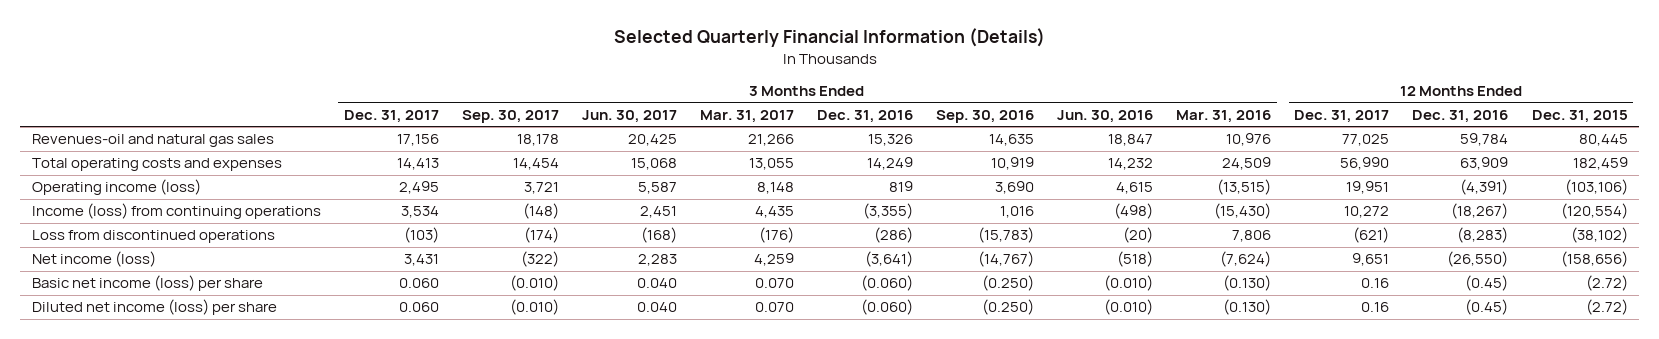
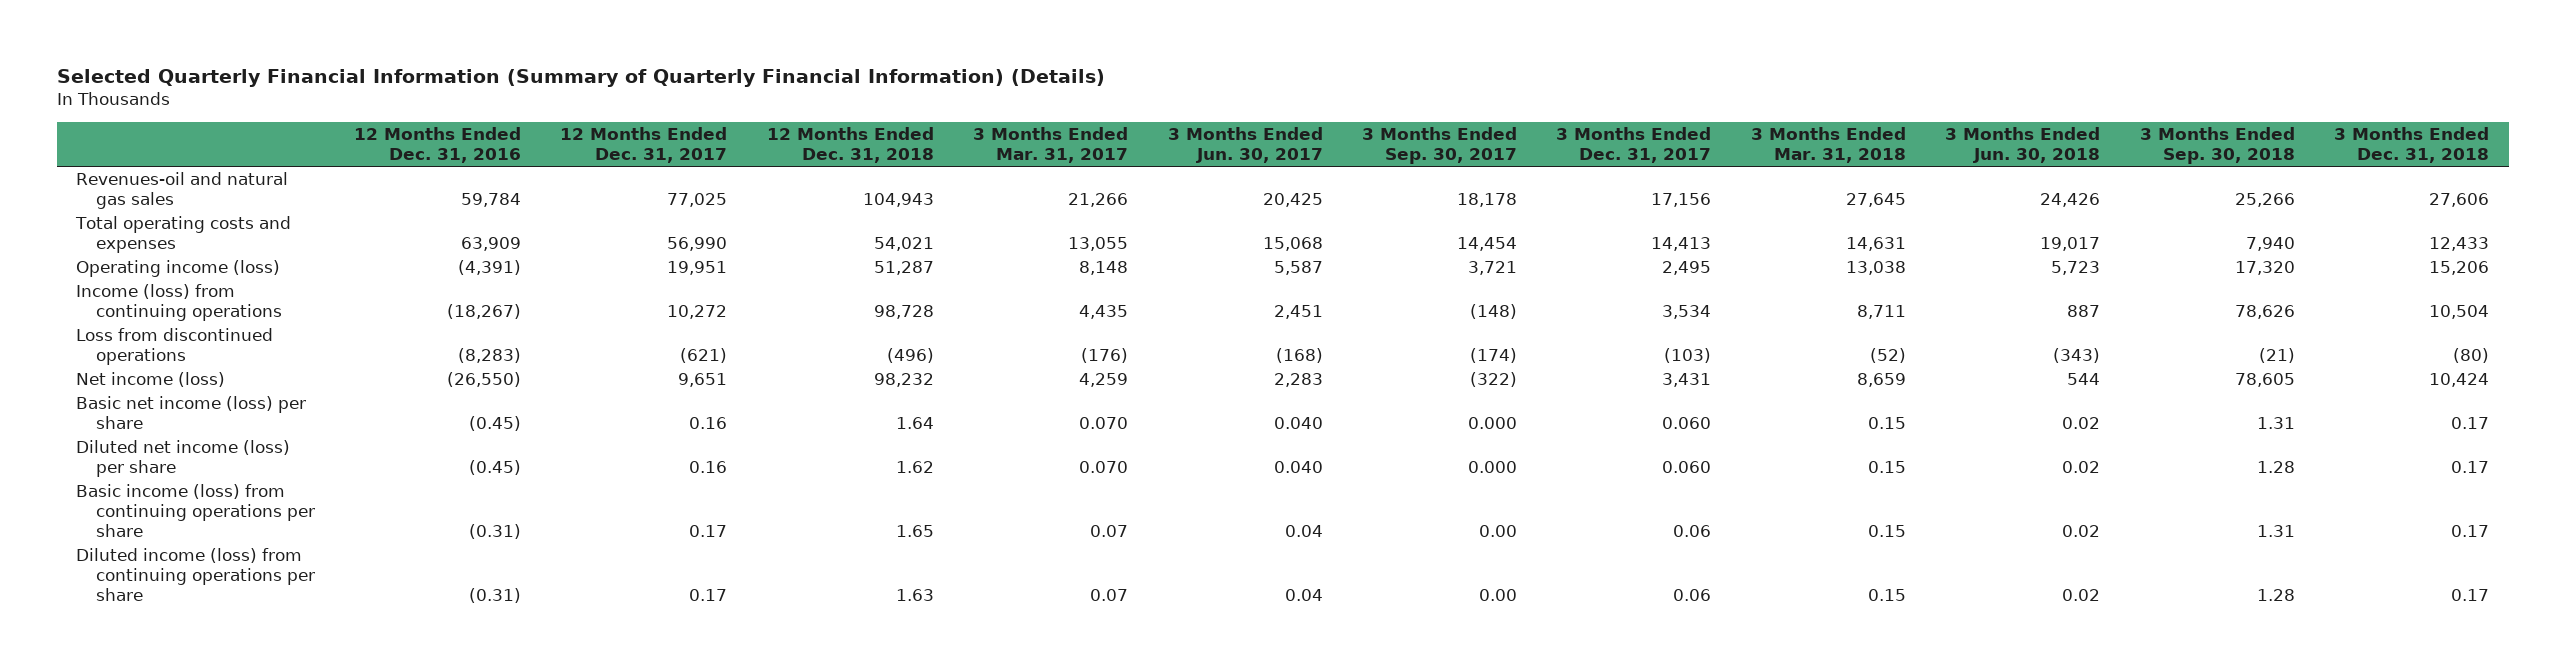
[613,28,1045,48] Selected Quarterly Financial Information (Details) -> [56,68,1105,87] Selected Quarterly Financial Information (Summary of Quarterly Financial Information) (Details)
[816,109,913,123] Dec. 31, 2016 -> none
[936,109,1035,123] Sep. 30, 2016 -> none
[1057,109,1154,123] Jun. 30, 2016 -> none
[1176,109,1272,123] Mar. 31, 2016 -> none
[1531,109,1628,123] Dec. 31, 2015 -> none
none -> [766,127,934,163] 12 Months Ended Dec. 31, 2018
none -> [1750,127,1906,163] 3 Months Ended Mar. 31, 2018
none -> [1945,127,2101,163] 3 Months Ended Jun. 30, 2018
none -> [2139,127,2295,164] 3 Months Ended Sep. 30, 2018
none -> [2333,127,2489,163] 3 Months Ended Dec. 31, 2018
[509,275,559,292] (0.010) -> [1467,417,1517,430] 0.000
[509,299,559,316] (0.010) -> [1467,461,1517,474] 0.000
none -> [76,484,315,537] Basic income (loss) from continuing operations per share
none -> [76,548,315,601] Diluted income (loss) from continuing operations per share

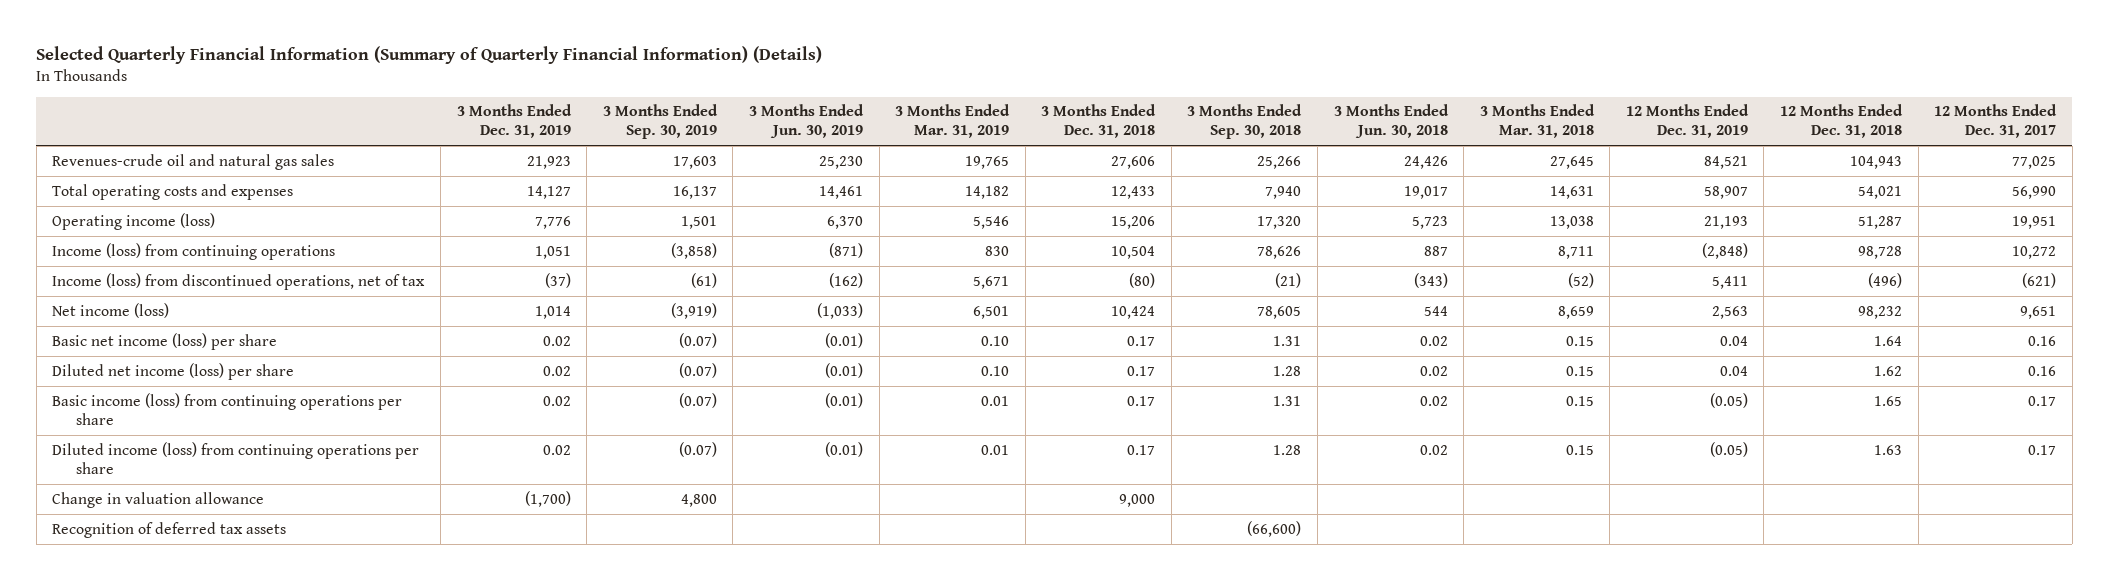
[353,127,521,163] 12 Months Ended Dec. 31, 2016 -> none
[973,127,1129,163] 3 Months Ended Mar. 31, 2017 -> none
[1167,127,1323,163] 3 Months Ended Jun. 30, 2017 -> none
[1361,127,1517,164] 3 Months Ended Sep. 30, 2017 -> none
[1556,127,1712,163] 3 Months Ended Dec. 31, 2017 -> none
none -> [456,104,572,139] 3 Months Ended Dec. 31, 2019
none -> [602,104,718,140] 3 Months Ended Sep. 30, 2019
none -> [748,104,864,139] 3 Months Ended Jun. 30, 2019
none -> [895,104,1011,139] 3 Months Ended Mar. 31, 2019
none -> [1625,104,1749,139] 12 Months Ended Dec. 31, 2019
[76,172,289,210] Revenues-oil and natural gas sales -> [52,153,335,170] Revenues-crude oil and natural gas sales
[76,328,274,366] Loss from discontinued operations -> [52,272,426,290] Income (loss) from discontinued operations, net of tax
none -> [52,491,265,508] Change in valuation allowance
none -> [52,521,287,538] Recognition of deferred tax assets

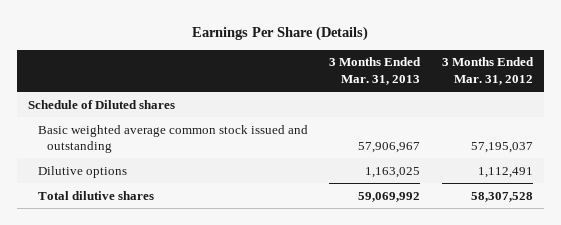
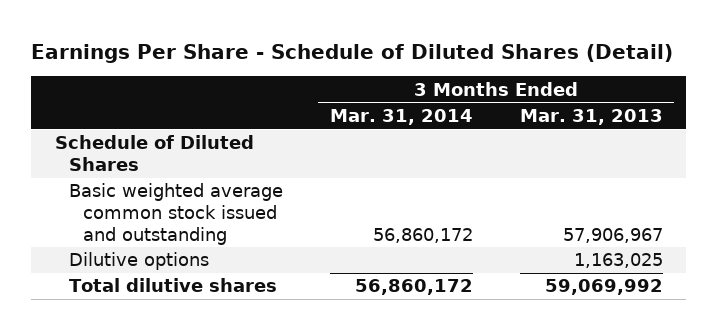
[192,26,369,42] Earnings Per Share (Details) -> [31,43,674,63] Earnings Per Share - Schedule of Diluted Shares (Detail)
[441,57,534,85] 3 Months Ended Mar. 31, 2012 -> none
none -> [329,109,473,126] Mar. 31, 2014
[27,99,175,109] Schedule of Diluted shares -> [54,135,254,172] Schedule of Diluted Shares

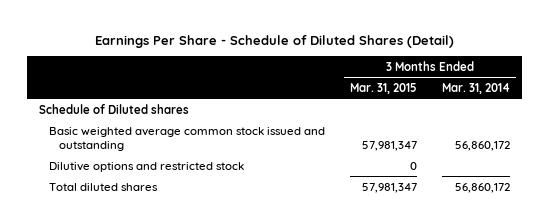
[519,109,663,126] Mar. 31, 2013 -> none
none -> [350,83,418,95] Mar. 31, 2015
[54,135,254,172] Schedule of Diluted Shares -> [39,103,190,114] Schedule of Diluted shares
[69,252,210,271] Dilutive options -> [49,161,245,172] Dilutive options and restricted stock
[69,278,278,293] Total dilutive shares -> [49,182,159,191] Total diluted shares

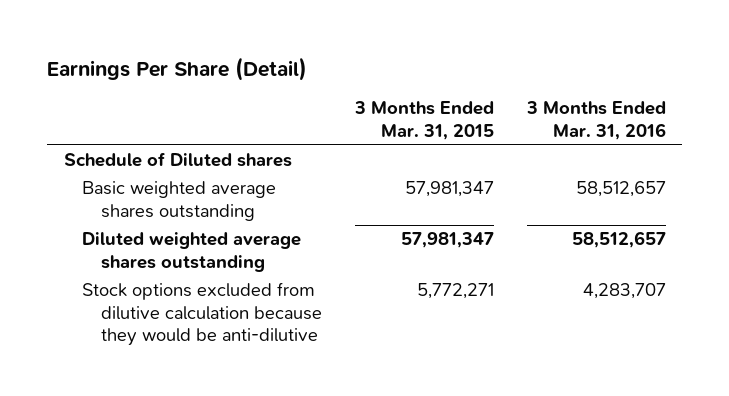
[94,34,454,48] Earnings Per Share - Schedule of Diluted Shares (Detail) -> [47,56,308,81] Earnings Per Share (Detail)
[441,83,510,95] Mar. 31, 2014 -> none
none -> [525,101,666,140] 3 Months Ended Mar. 31, 2016
[49,161,245,172] Dilutive options and restricted stock -> none
[49,126,326,151] Basic weighted average common stock issued and outstanding -> [82,181,277,221] Basic weighted average shares outstanding
[49,182,159,191] Total diluted shares -> [82,232,302,272] Diluted weighted average shares outstanding
none -> [82,282,322,347] Stock options excluded from dilutive calculation because they would be anti-dilutive

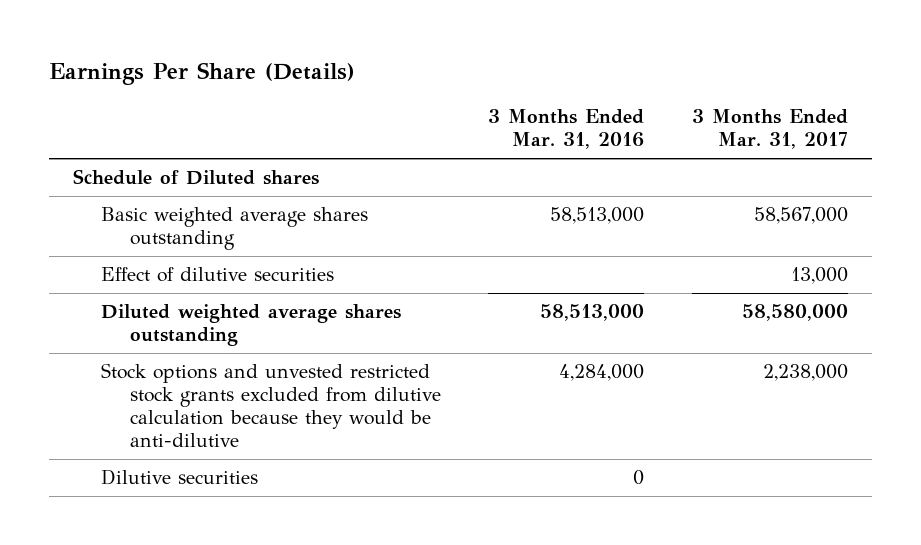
[47,56,308,81] Earnings Per Share (Detail) -> [48,61,355,85] Earnings Per Share (Details)
[353,101,494,140] 3 Months Ended Mar. 31, 2015 -> none
none -> [692,109,849,150] 3 Months Ended Mar. 31, 2017
[575,181,666,198] 58,512,657 -> [550,207,645,225] 58,513,000
none -> [101,267,335,283] Effect of dilutive securities
[571,231,666,249] 58,512,657 -> [540,304,645,322] 58,513,000
[82,282,322,347] Stock options excluded from dilutive calculation because they would be anti-dilutive -> [101,363,441,448] Stock options and unvested restricted stock grants excluded from dilutive calculation because they would be anti-dilutive
[582,283,666,300] 4,283,707 -> [559,364,645,382] 4,284,000
none -> [101,469,259,486] Dilutive securities

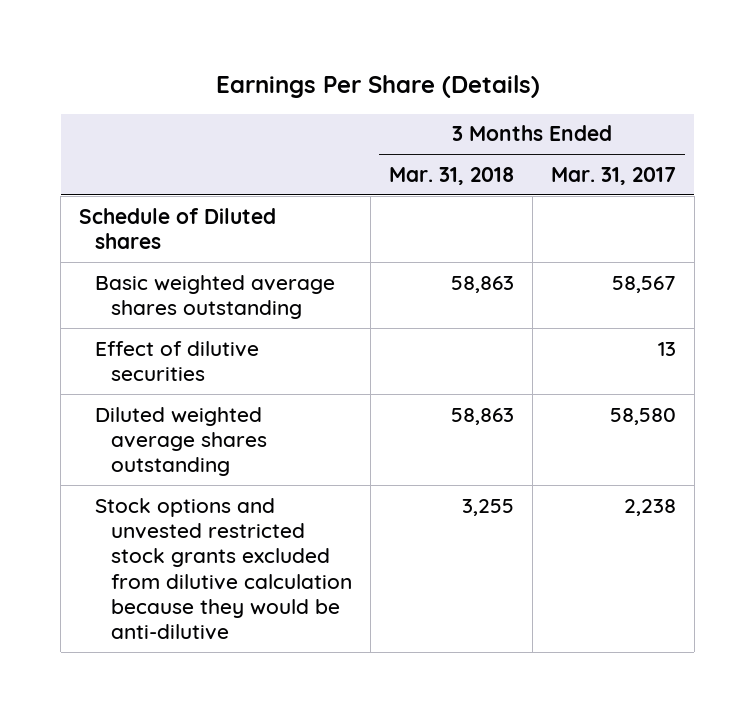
[488,109,645,150] 3 Months Ended Mar. 31, 2016 -> none
none -> [388,166,514,185] Mar. 31, 2018
[101,469,259,486] Dilutive securities -> none
[754,207,849,225] 58,567,000 -> [611,275,676,293] 58,567
[791,267,849,285] 13,000 -> [657,341,676,356] 13
[742,304,849,322] 58,580,000 -> [609,407,676,425] 58,580
[763,364,849,382] 2,238,000 -> [623,498,676,516] 2,238

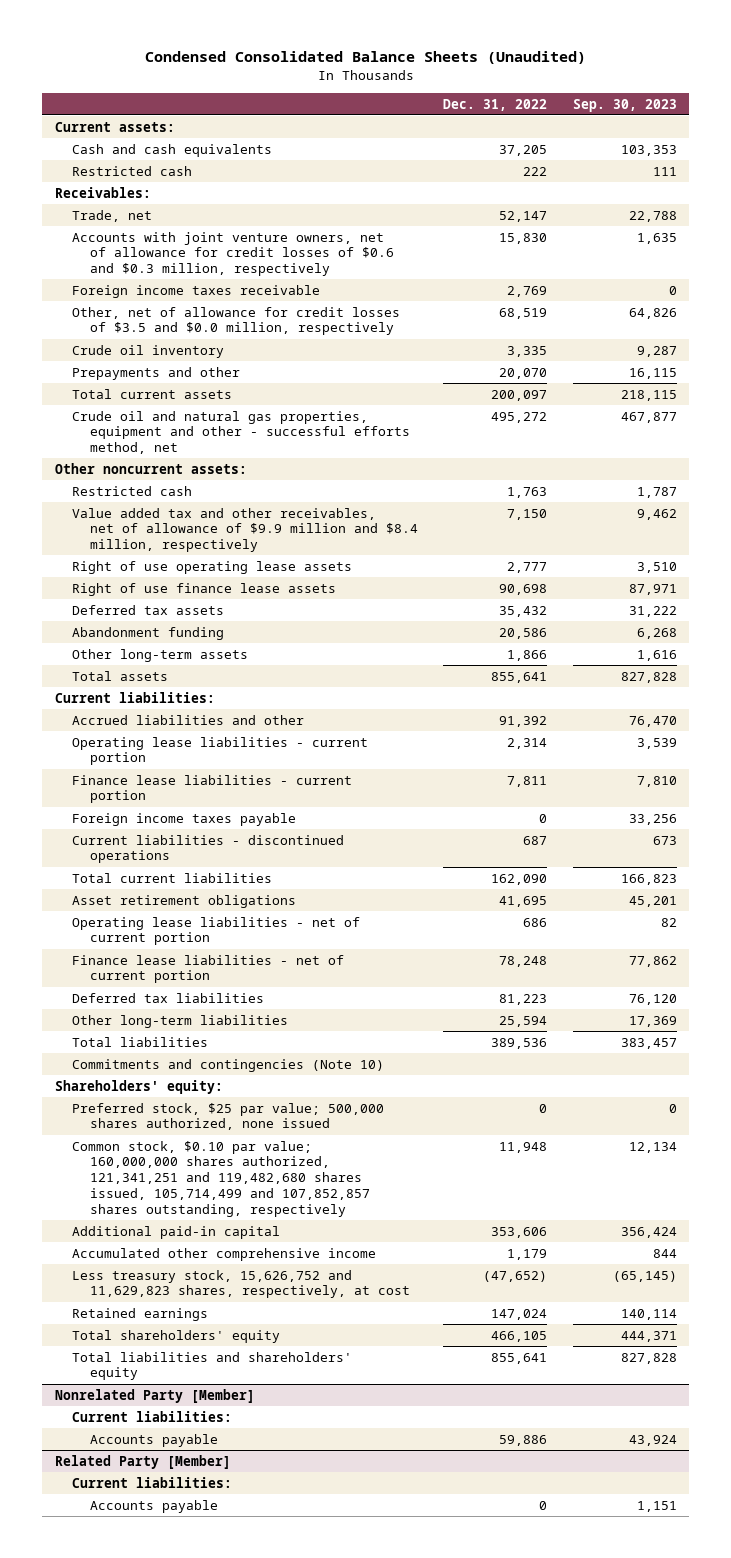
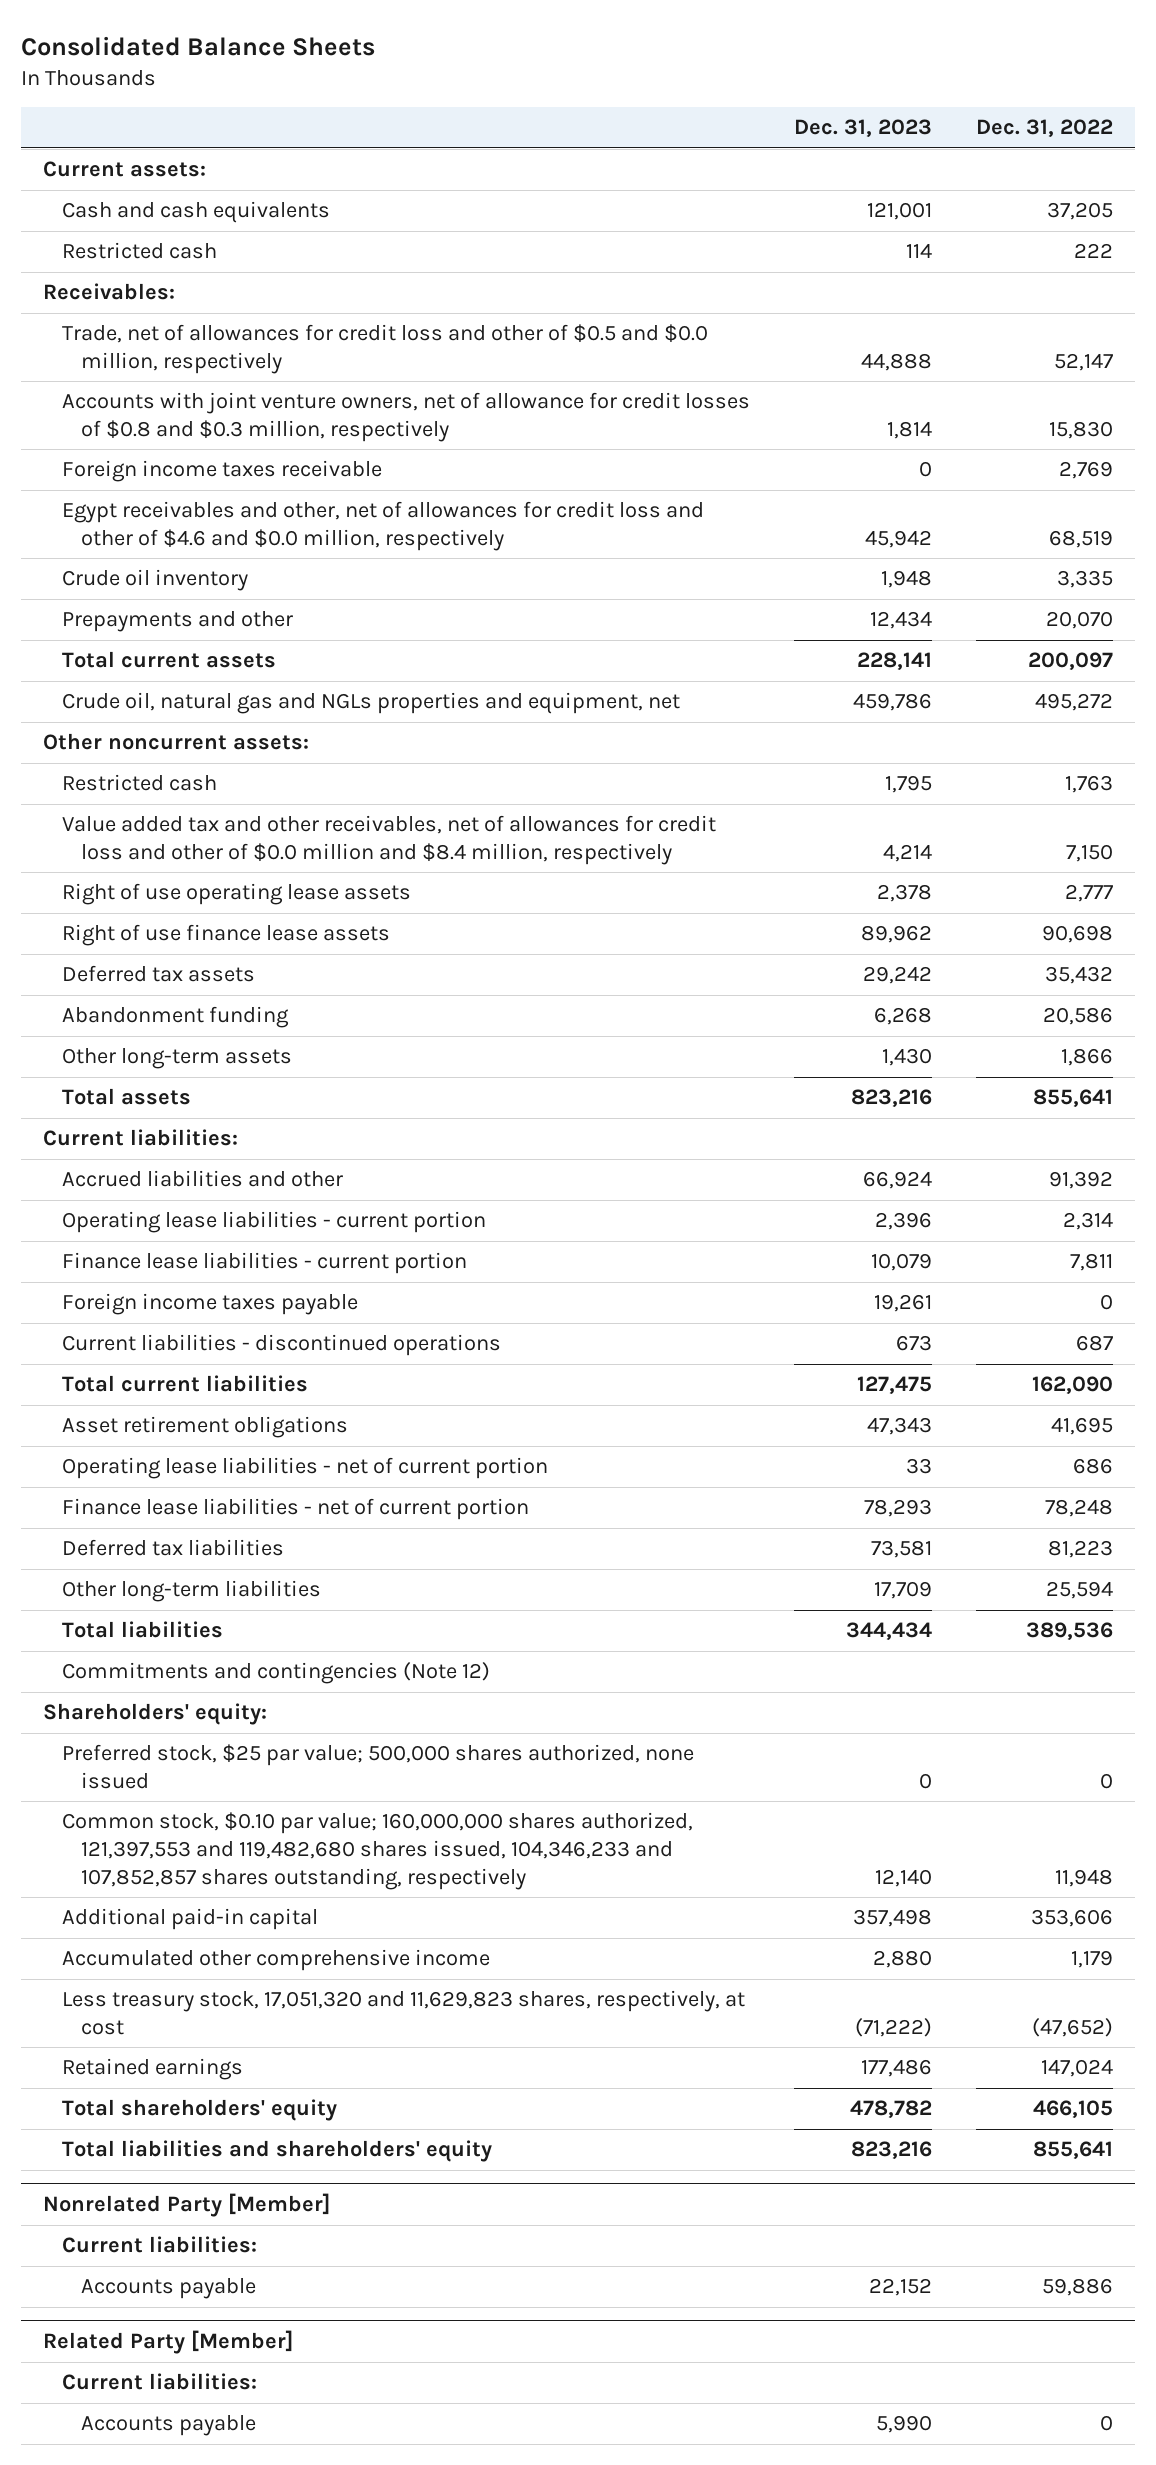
[144,51,586,65] Condensed Consolidated Balance Sheets (Unaudited) -> [20,36,375,57] Consolidated Balance Sheets
[572,98,677,112] Sep. 30, 2023 -> none
none -> [793,119,932,138] Dec. 31, 2023
[72,209,153,222] Trade, net -> [62,324,709,374] Trade, net of allowances for credit loss and other of $0.5 and $0.0 million, respectively
[72,231,395,277] Accounts with joint venture owners, net of allowance for credit losses of $0.6 and $0.3 million, respectively -> [62,392,751,442] Accounts with joint venture owners, net of allowance for credit losses of $0.8 and $0.3 million, respectively
[72,306,401,336] Other, net of allowance for credit losses of $3.5 and $0.0 million, respectively -> [62,501,705,551] Egypt receivables and other, net of allowances for credit loss and other of $4.6 and $0.0 million, respectively
[72,410,411,455] Crude oil and natural gas properties, equipment and other - successful efforts method, net -> [62,692,681,715] Crude oil, natural gas and NGLs properties and equipment, net
[72,507,419,553] Value added tax and other receivables, net of allowance of $9.9 million and $8.4 million, respectively -> [62,815,717,865] Value added tax and other receivables, net of allowances for credit loss and other of $0.0 million and $8.4 million, respectively
[72,1058,385,1072] Commitments and contingencies (Note 10) -> [62,1662,491,1685] Commitments and contingencies (Note 12)
[72,1140,371,1218] Common stock, $0.10 par value; 160,000,000 shares authorized, 121,341,251 and 119,482,680 shares issued, 105,714,499 and 107,852,857 shares outstanding, respectively -> [62,1812,694,1890] Common stock, $0.10 par value; 160,000,000 shares authorized, 121,397,553 and 119,482,680 shares issued, 104,346,233 and 107,852,857 shares outstanding, respectively
[72,1269,411,1299] Less treasury stock, 15,626,752 and 11,629,823 shares, respectively, at cost -> [62,1990,746,2035] Less treasury stock, 17,051,320 and 11,629,823 shares, respectively, at cost

